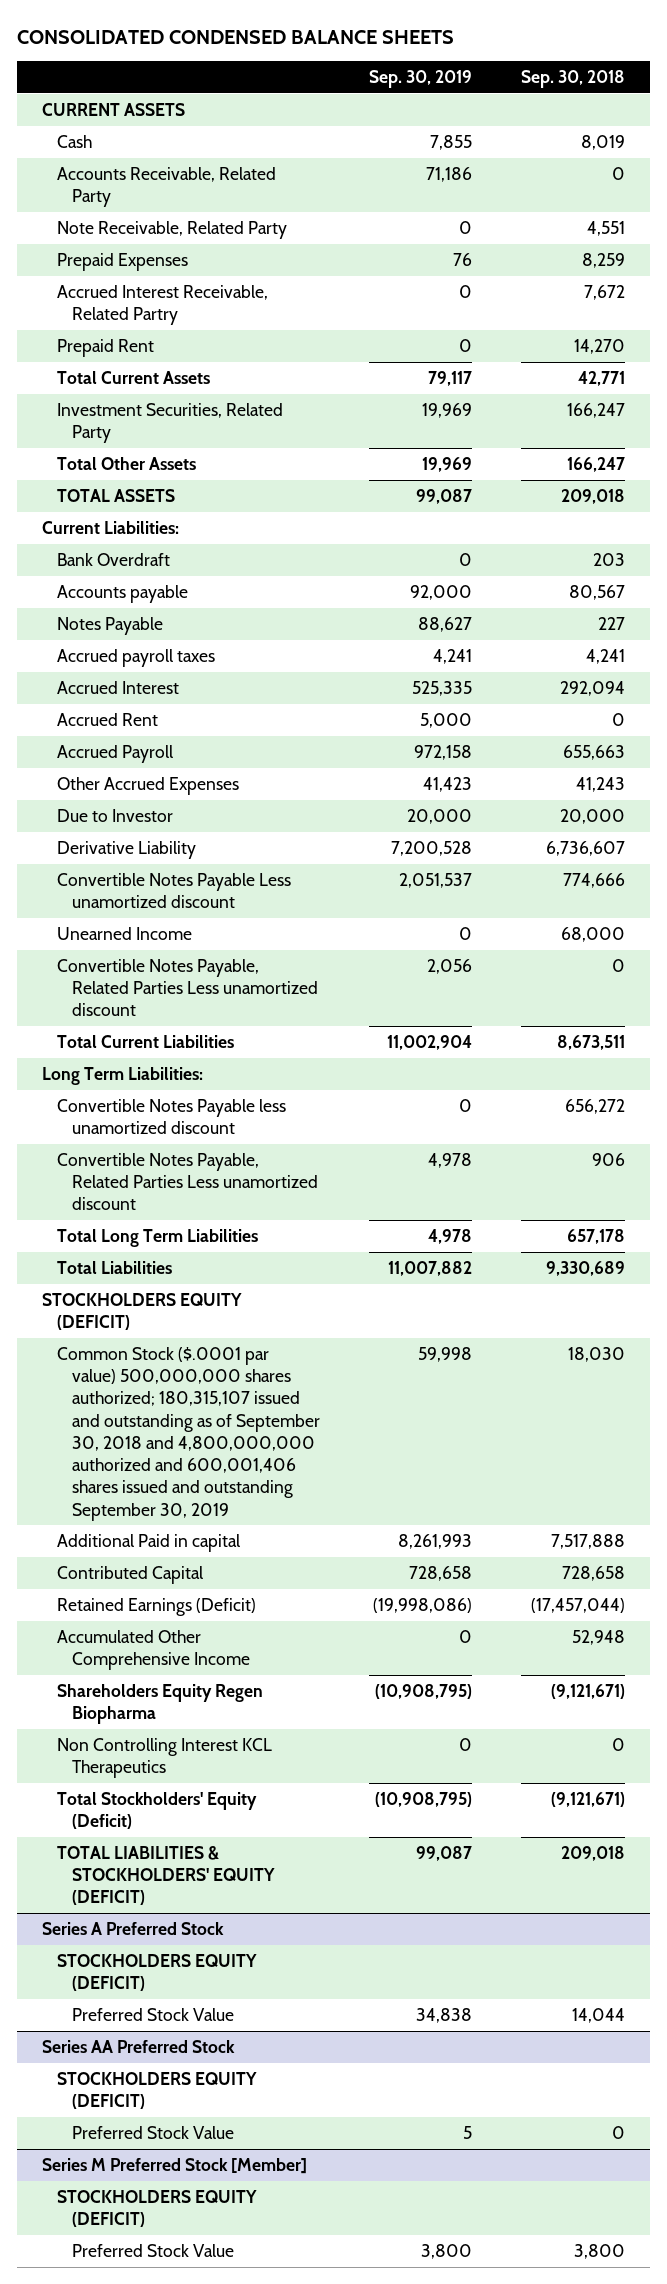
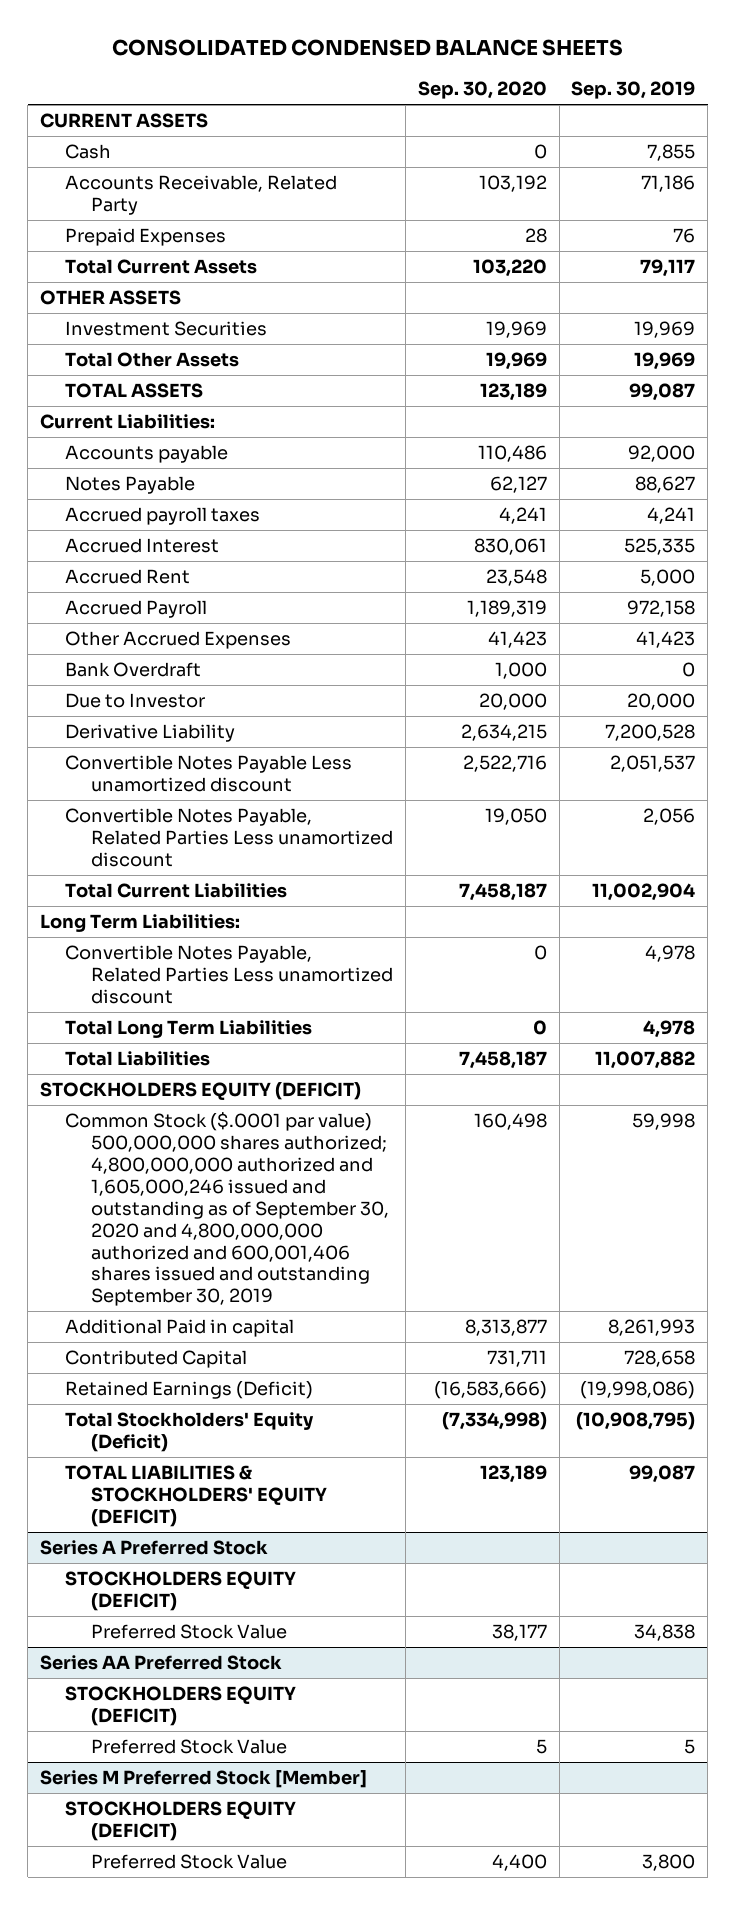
[521,70,626,89] Sep. 30, 2018 -> none
none -> [417,81,547,100] Sep. 30, 2020
[56,220,287,239] Note Receivable, Related Party -> none
[56,284,268,326] Accrued Interest Receivable, Related Partry -> none
[56,338,154,357] Prepaid Rent -> none
none -> [39,290,181,306] OTHER ASSETS
[56,402,283,444] Investment Securities, Related Party -> [65,321,268,337] Investment Securities
[56,552,170,566] Bank Overdraft -> [65,662,202,678] Bank Overdraft
[56,926,192,940] Unearned Income -> none
[56,1098,286,1135] Convertible Notes Payable less unamortized discount -> none
[56,1346,321,1521] Common Stock ($.0001 par value) 500,000,000 shares authorized; 180,315,107 issued and outstanding as of September 30, 2018 and 4,800,000,000 authorized and 600,001,406 shares issued and outstanding September 30, 2019 -> [65,1112,390,1307] Common Stock ($.0001 par value) 500,000,000 shares authorized; 4,800,000,000 authorized and 1,605,000,246 issued and outstanding as of September 30, 2020 and 4,800,000,000 authorized and 600,001,406 shares issued and outstanding September 30, 2019
[56,1629,251,1671] Accumulated Other Comprehensive Income -> none
[56,1683,263,1725] Shareholders Equity Regen Biopharma -> none
[56,1737,272,1779] Non Controlling Interest KCL Therapeutics -> none

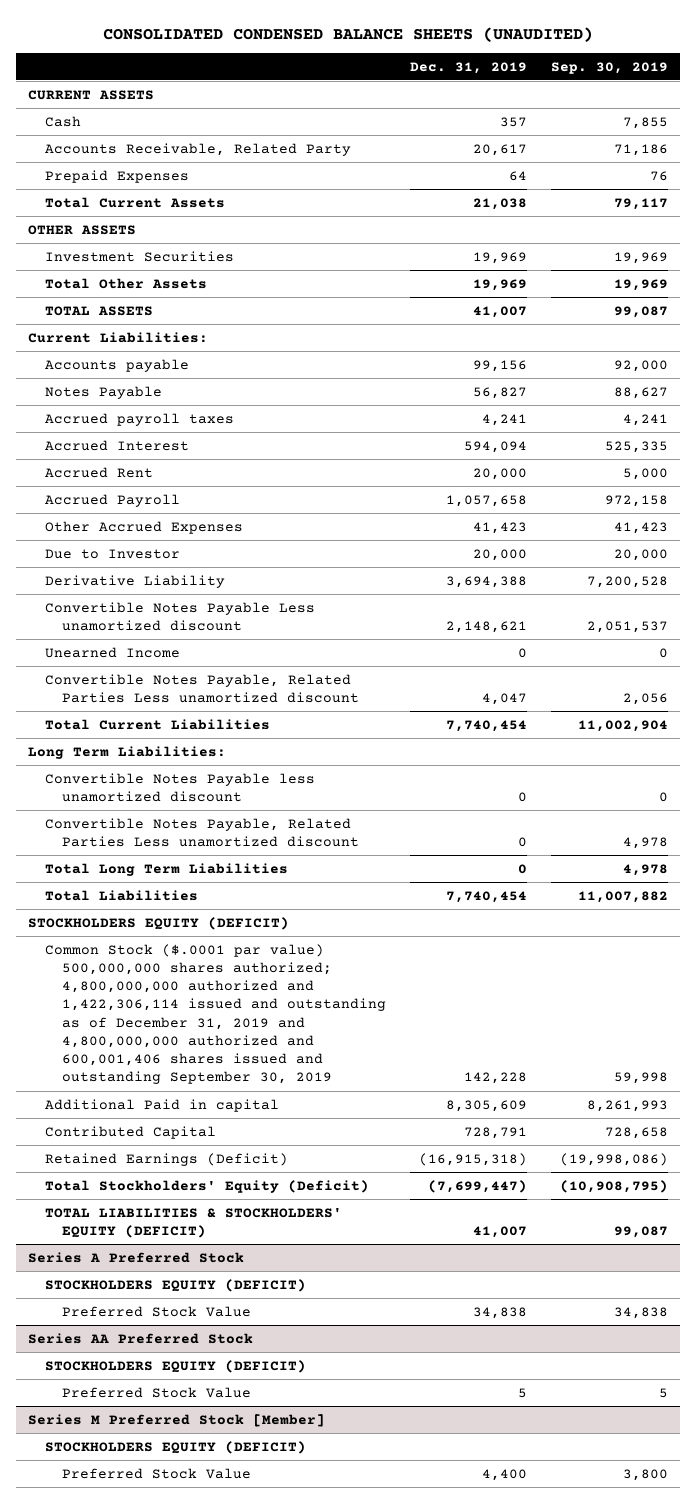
[111,39,623,57] CONSOLIDATED CONDENSED BALANCE SHEETS -> [102,26,593,42] CONSOLIDATED CONDENSED BALANCE SHEETS (UNAUDITED)
[417,81,547,100] Sep. 30, 2020 -> none
none -> [409,61,527,74] Dec. 31, 2019
[65,662,202,678] Bank Overdraft -> none
none -> [44,646,180,658] Unearned Income
none -> [44,772,315,802] Convertible Notes Payable less unamortized discount
[65,1112,390,1307] Common Stock ($.0001 par value) 500,000,000 shares authorized; 4,800,000,000 authorized and 1,605,000,246 issued and outstanding as of September 30, 2020 and 4,800,000,000 authorized and 600,001,406 shares issued and outstanding September 30, 2019 -> [44,943,386,1085] Common Stock ($.0001 par value) 500,000,000 shares authorized; 4,800,000,000 authorized and 1,422,306,114 issued and outstanding as of December 31, 2019 and 4,800,000,000 authorized and 600,001,406 shares issued and outstanding September 30, 2019

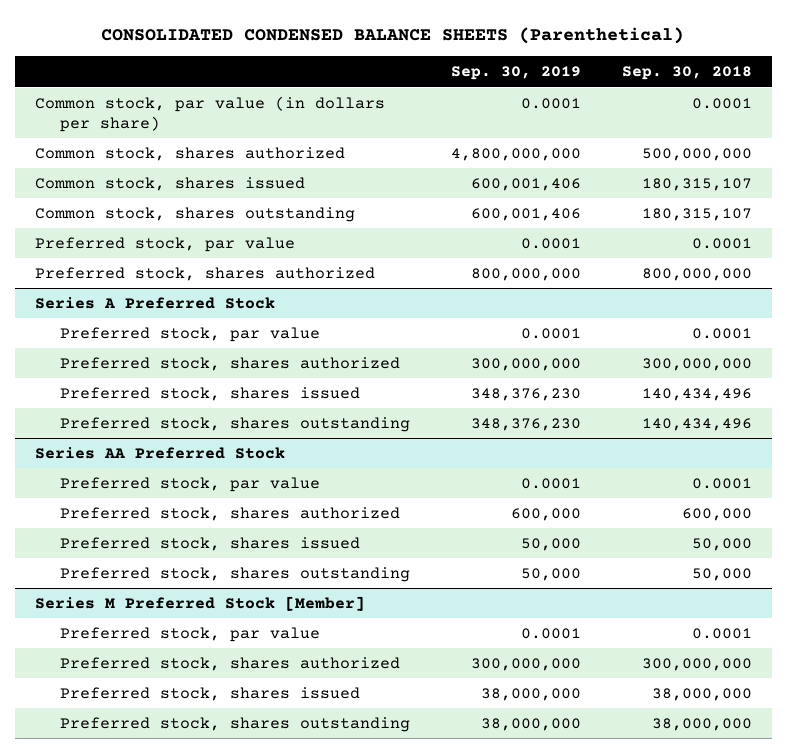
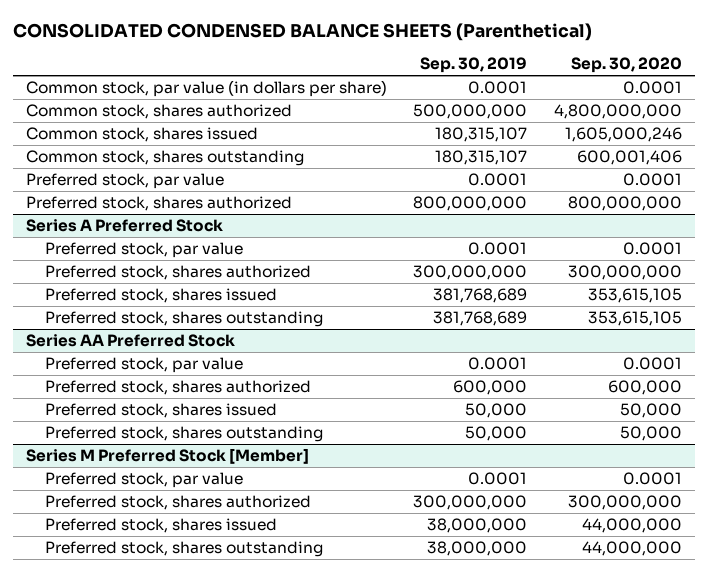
[621,66,752,81] Sep. 30, 2018 -> none
none -> [570,57,682,74] Sep. 30, 2020
[450,147,581,161] 4,800,000,000 -> [413,104,528,120] 500,000,000
[470,177,581,191] 600,001,406 -> [435,127,528,143] 180,315,107
[470,207,581,221] 600,001,406 -> [435,150,528,166] 180,315,107
[470,387,581,401] 348,376,230 -> [433,288,528,304] 381,768,689
[470,417,581,431] 348,376,230 -> [433,311,528,327] 381,768,689

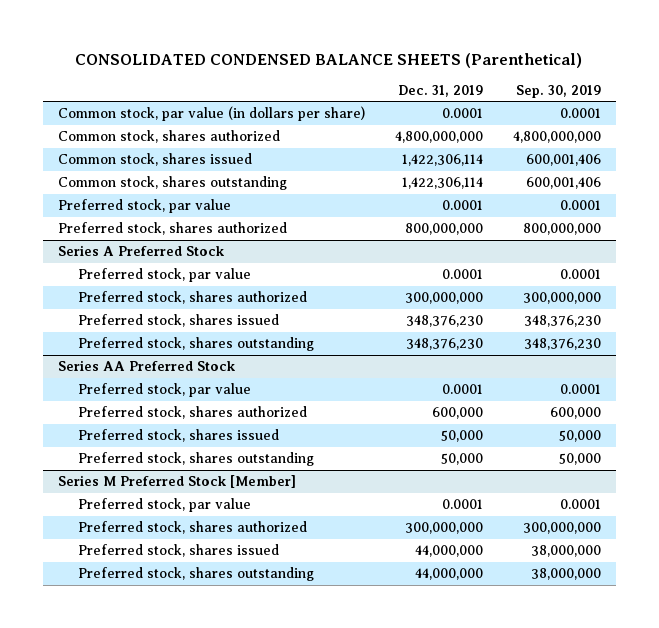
[570,57,682,74] Sep. 30, 2020 -> none
none -> [397,84,483,97] Dec. 31, 2019
[413,104,528,120] 500,000,000 -> [512,131,601,144] 4,800,000,000
[435,127,528,143] 180,315,107 -> [525,154,601,167] 600,001,406
[435,150,528,166] 180,315,107 -> [525,177,601,190] 600,001,406
[433,288,528,304] 381,768,689 -> [523,315,601,328] 348,376,230
[433,311,528,327] 381,768,689 -> [523,338,601,351] 348,376,230

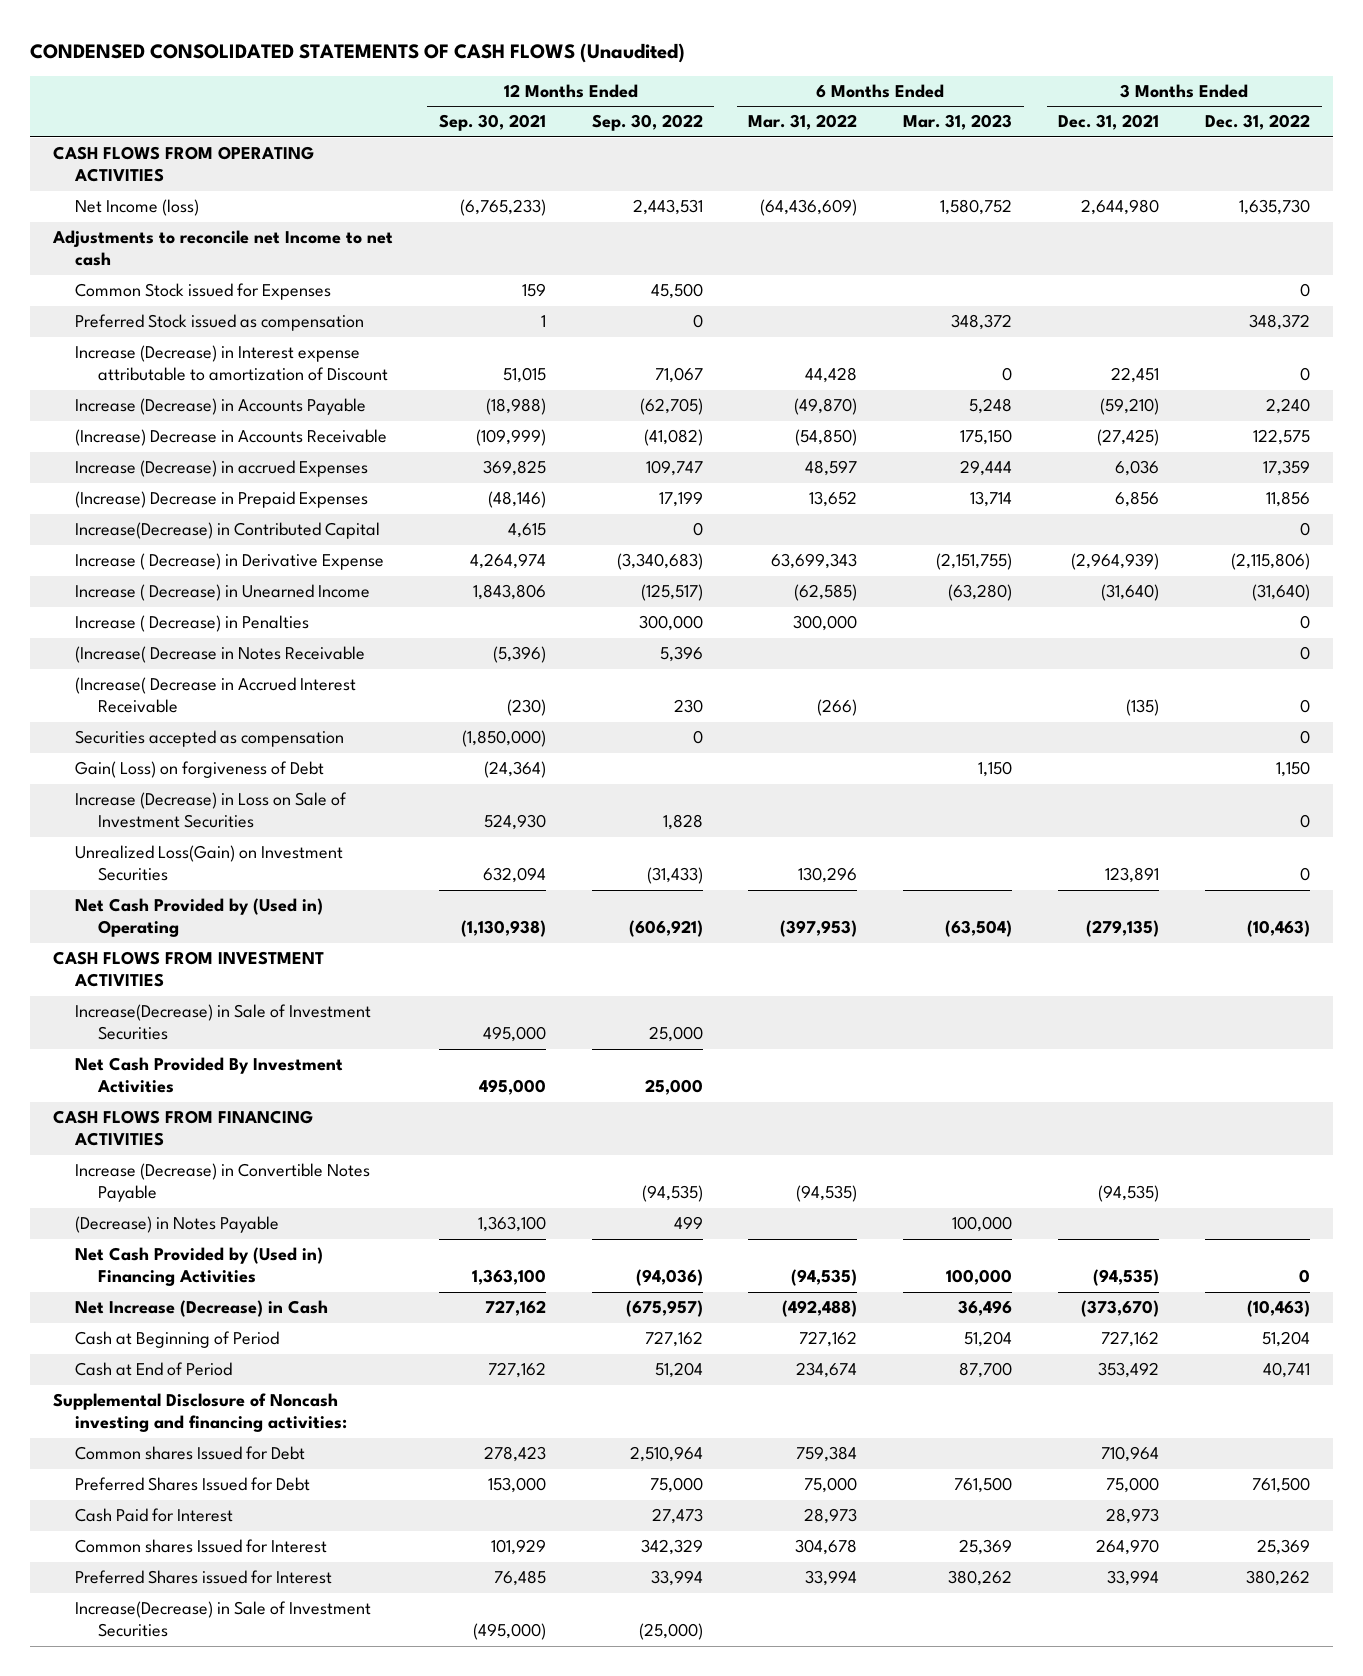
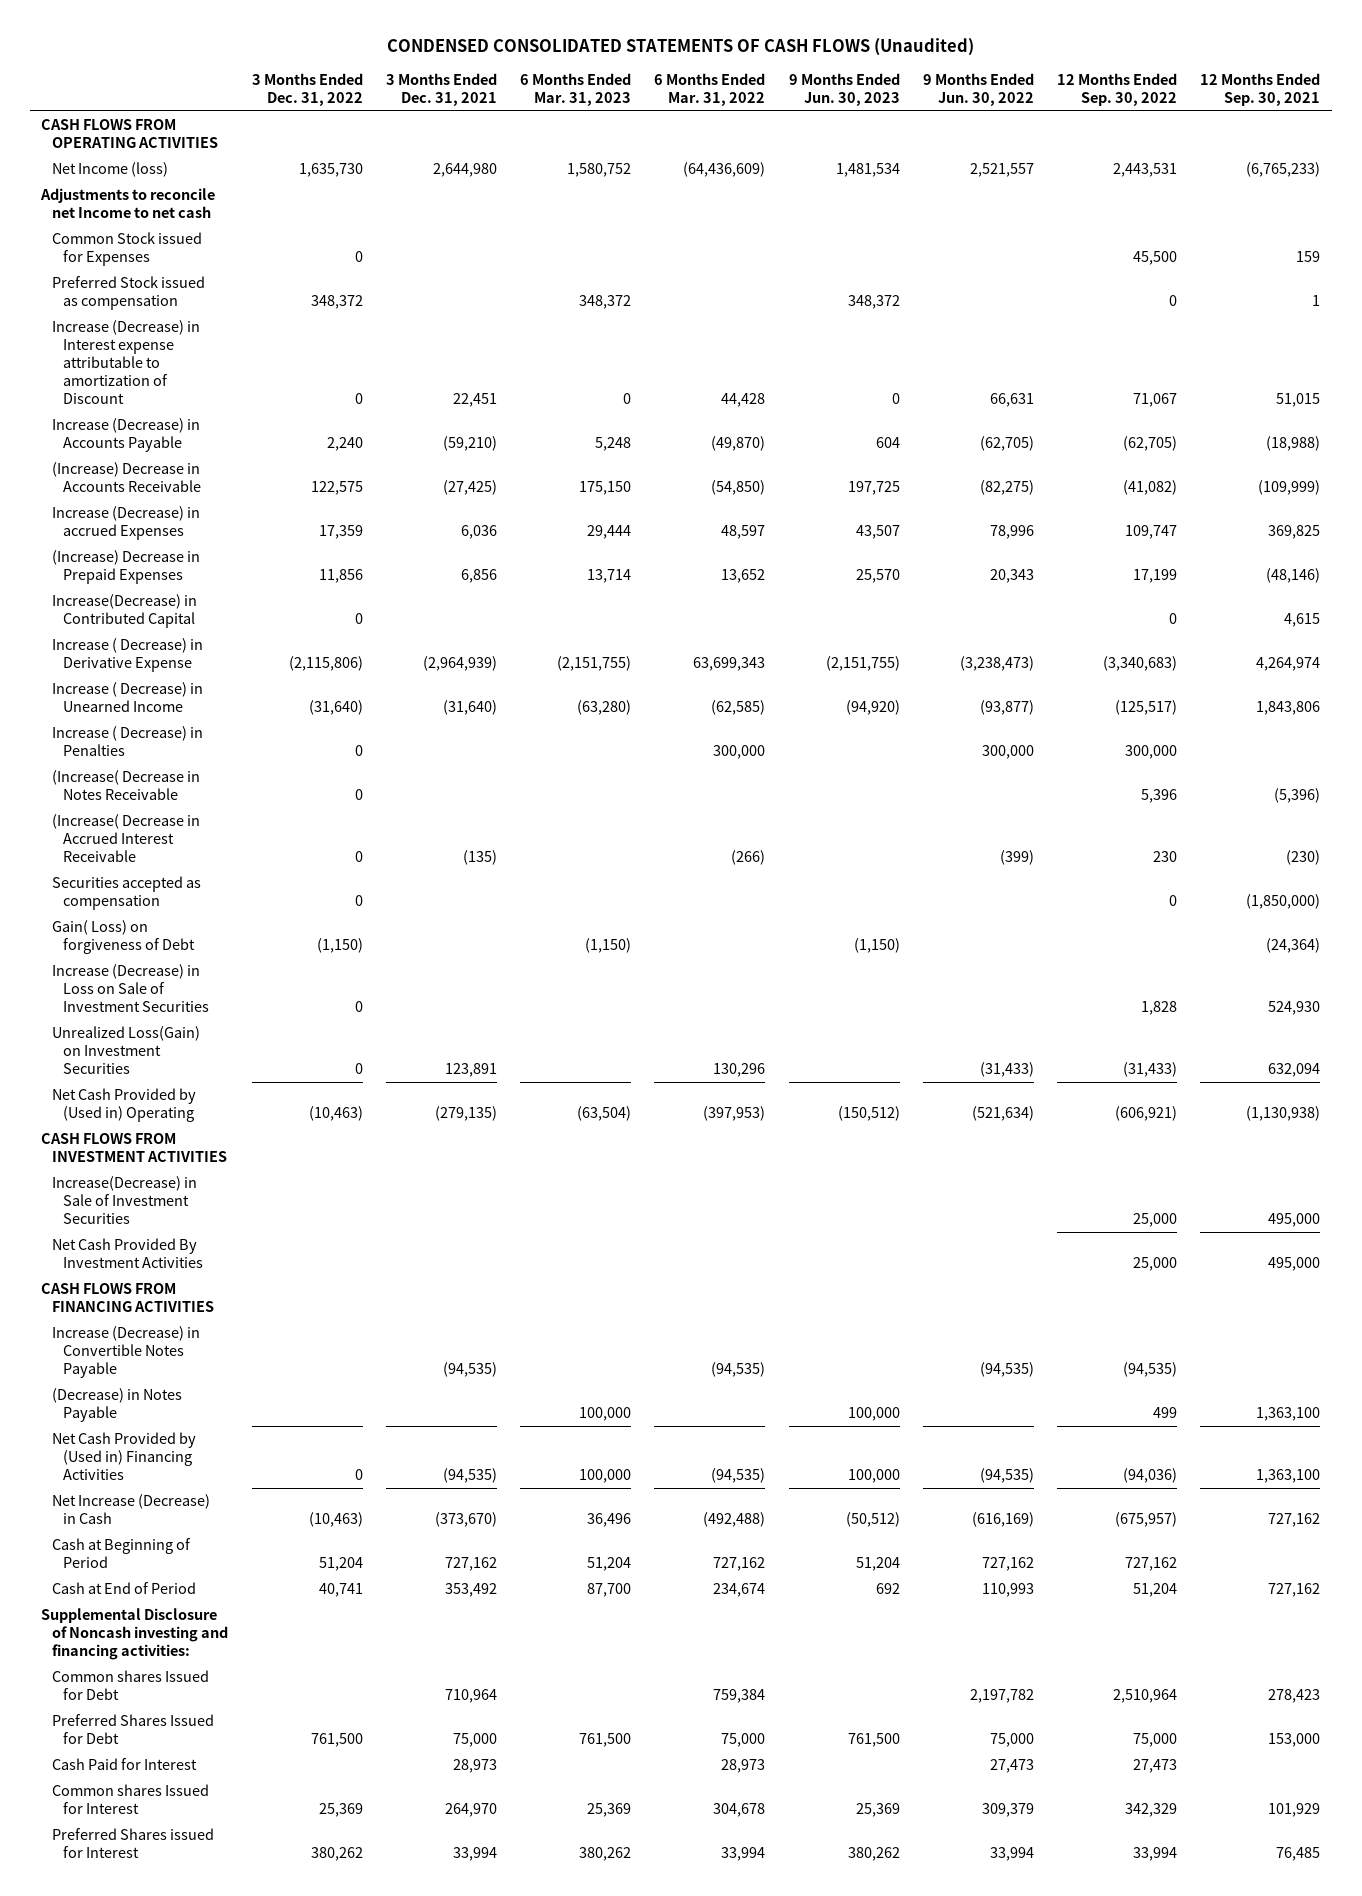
none -> [788,72,900,106] 9 Months Ended Jun. 30, 2023
none -> [922,72,1034,106] 9 Months Ended Jun. 30, 2022
[978,761,1013,778] 1,150 -> [585,938,632,954] (1,150)
[1276,761,1311,778] 1,150 -> [316,938,363,954] (1,150)
[75,1601,372,1638] Increase(Decrease) in Sale of Investment Securities -> none

